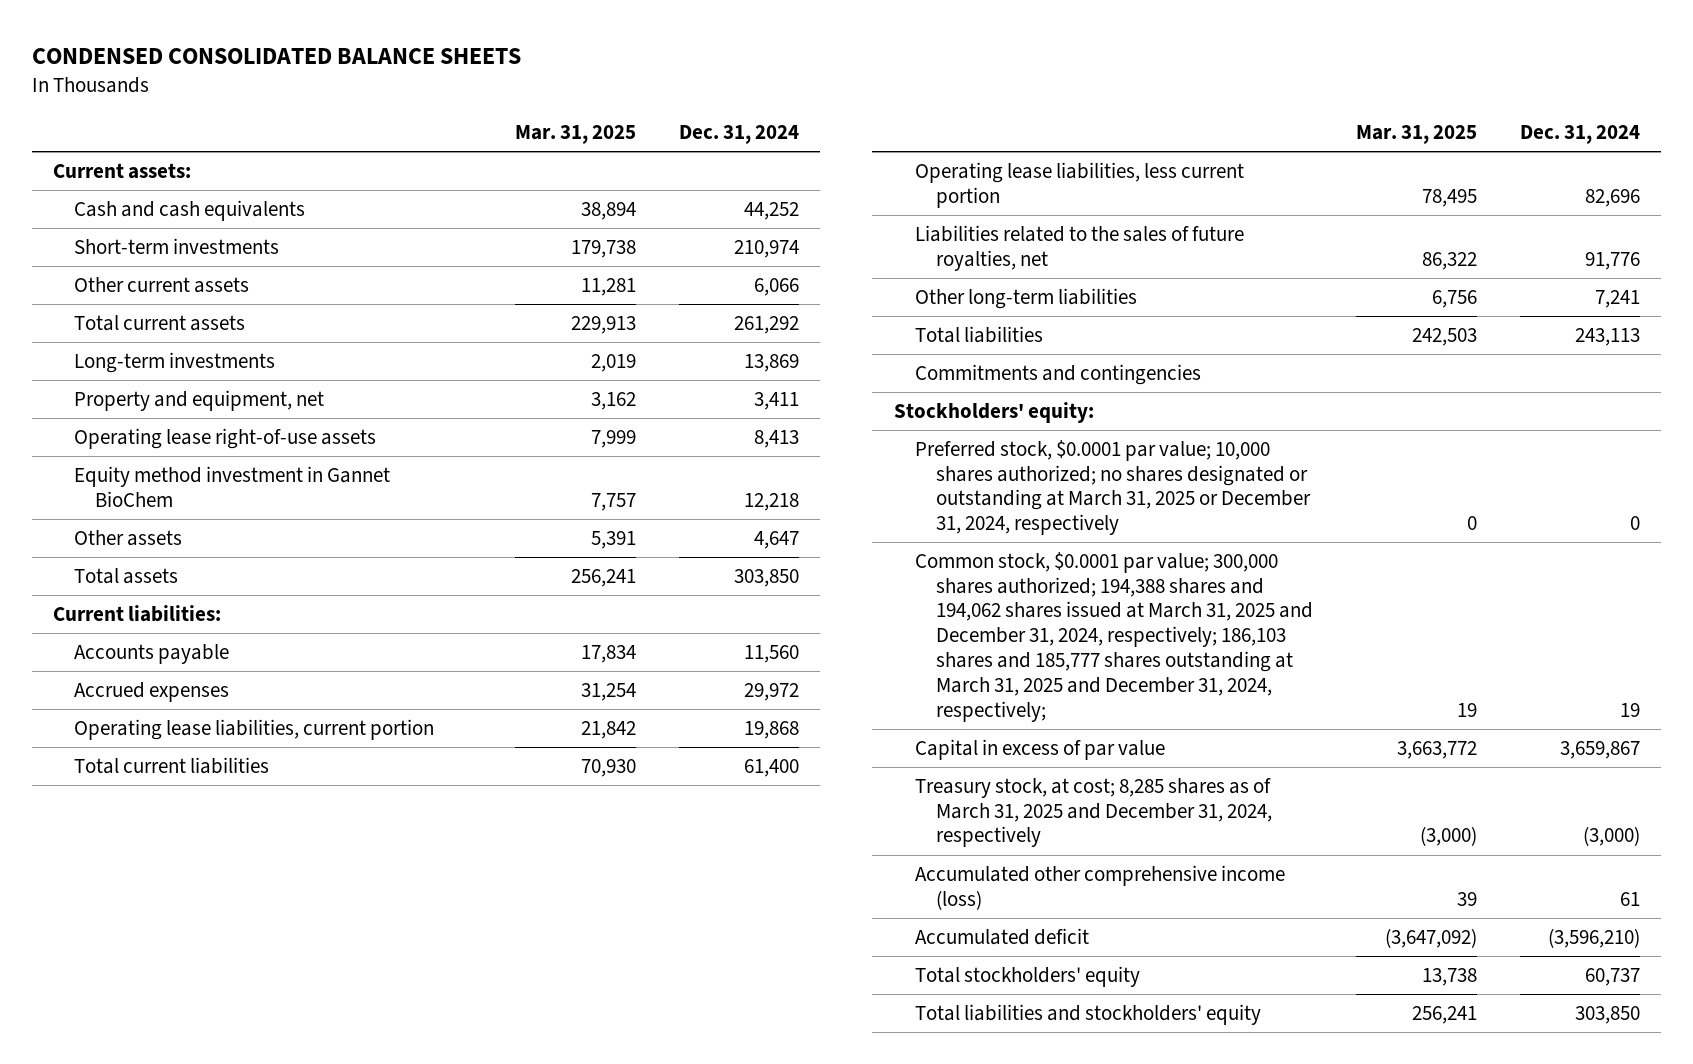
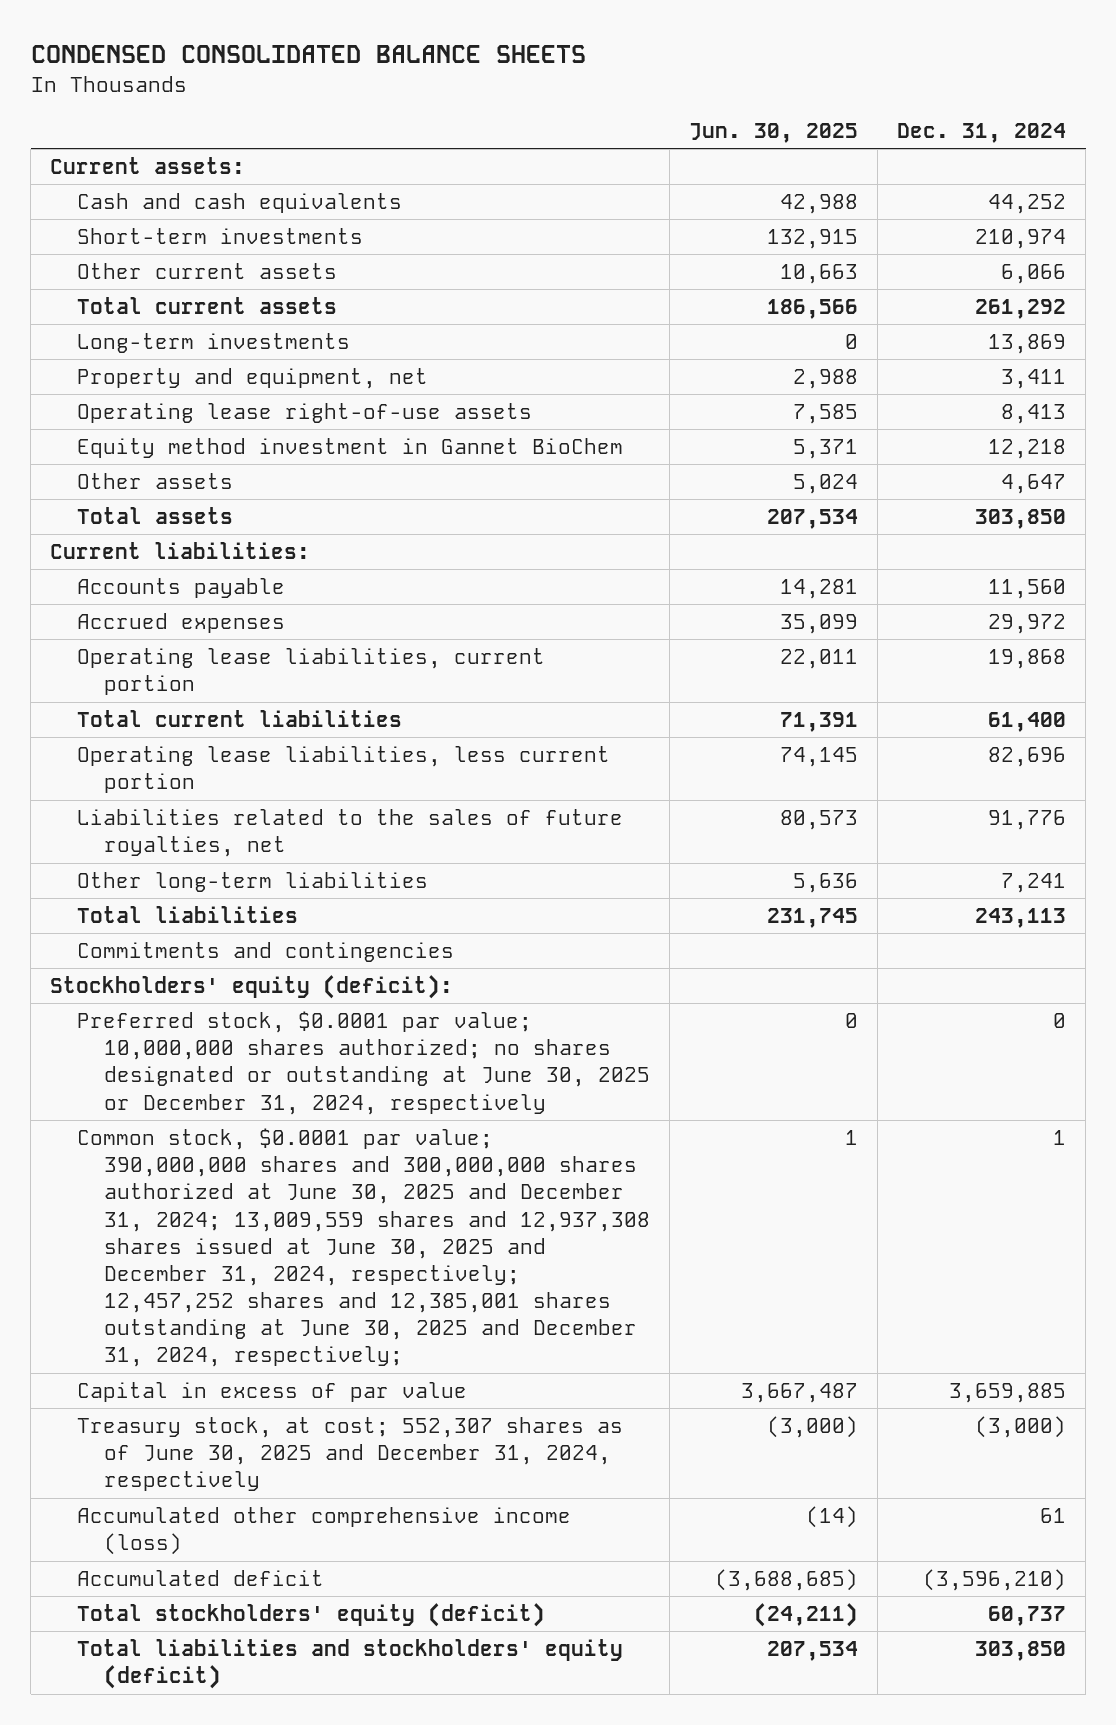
[515,125,637,145] Mar. 31, 2025 -> none
none -> [688,122,858,143] Jun. 30, 2025
[893,401,1094,423] Stockholders' equity: -> [50,975,454,1000] Stockholders' equity (deficit):
[914,439,1311,536] Preferred stock, $0.0001 par value; 10,000 shares authorized; no shares designated or outstanding at March 31, 2025 or December 31, 2024, respectively -> [76,1011,650,1115] Preferred stock, $0.0001 par value; 10,000,000 shares authorized; no shares designated or outstanding at June 30, 2025 or December 31, 2024, respectively
[914,551,1313,722] Common stock, $0.0001 par value; 300,000 shares authorized; 194,388 shares and 194,062 shares issued at March 31, 2025 and December 31, 2024, respectively; 186,103 shares and 185,777 shares outstanding at March 31, 2025 and December 31, 2024, respectively; -> [76,1128,650,1368] Common stock, $0.0001 par value; 390,000,000 shares and 300,000,000 shares authorized at June 30, 2025 and December 31, 2024; 13,009,559 shares and 12,937,308 shares issued at June 30, 2025 and December 31, 2024, respectively; 12,457,252 shares and 12,385,001 shares outstanding at June 30, 2025 and December 31, 2024, respectively;
[1619,702,1640,717] 19 -> [1053,1130,1067,1146] 1
[1559,740,1640,759] 3,659,867 -> [949,1383,1067,1404] 3,659,885
[914,777,1272,848] Treasury stock, at cost; 8,285 shares as of March 31, 2025 and December 31, 2024, respectively -> [76,1417,623,1492] Treasury stock, at cost; 552,307 shares as of June 30, 2025 and December 31, 2024, respectively
[914,965,1140,987] Total stockholders' equity -> [76,1603,545,1628] Total stockholders' equity (deficit)
[914,1003,1261,1025] Total liabilities and stockholders' equity -> [76,1639,623,1690] Total liabilities and stockholders' equity (deficit)

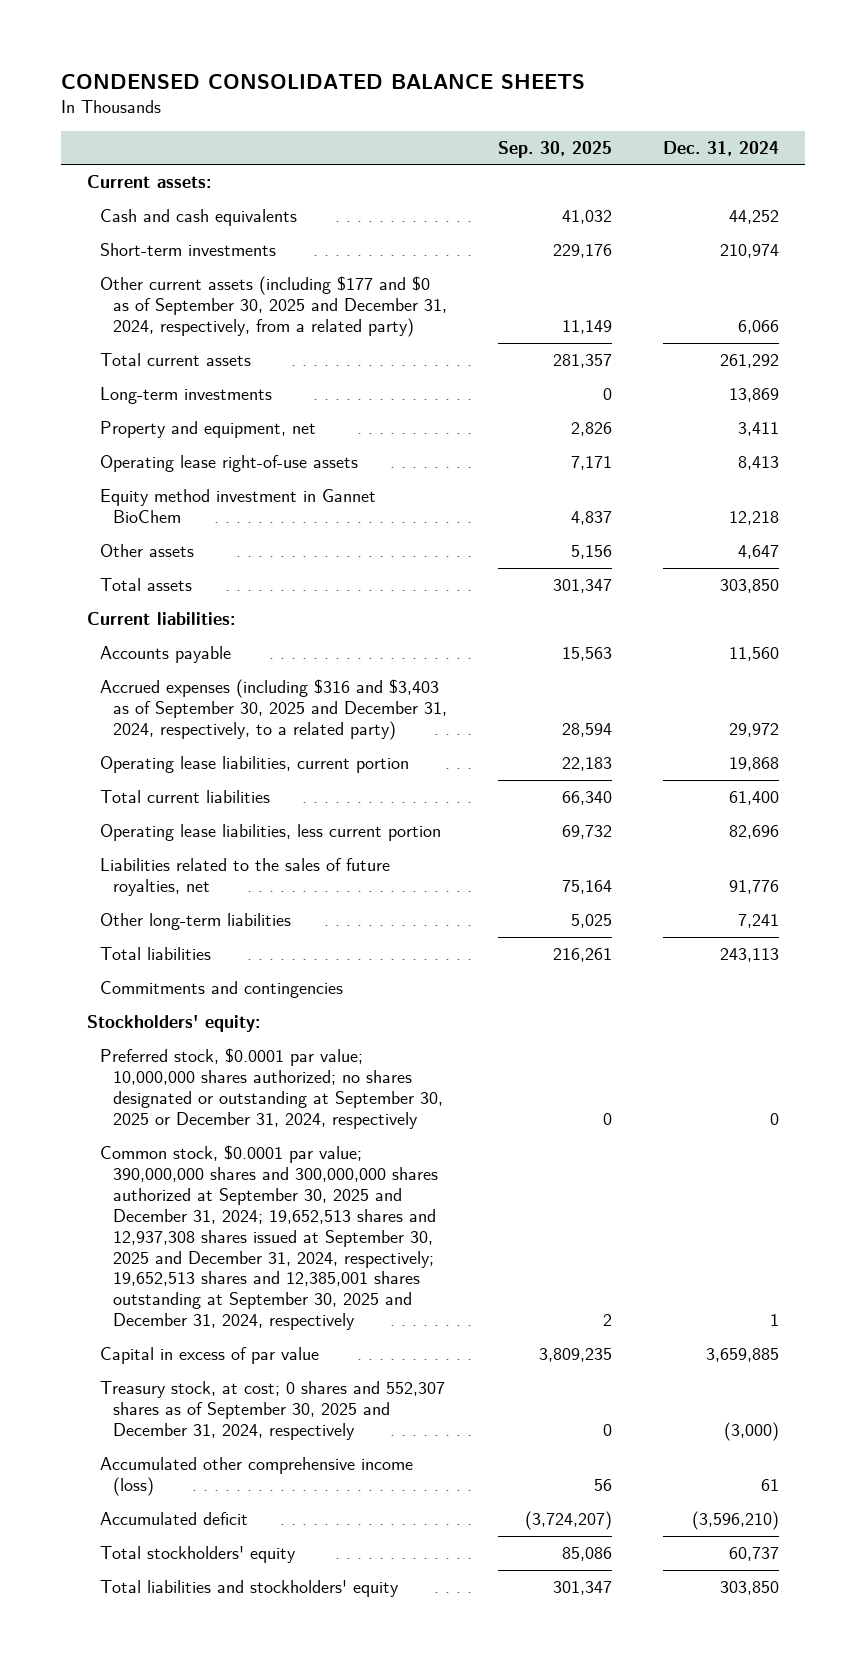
[688,122,858,143] Jun. 30, 2025 -> none
none -> [497,140,612,158] Sep. 30, 2025
[76,263,337,280] Other current assets -> [99,276,447,337] Other current assets (including $177 and $0 as of September 30, 2025 and December 31, 2024, respectively, from a related party)
[76,613,285,634] Accrued expenses -> [99,679,447,740] Accrued expenses (including $316 and $3,403 as of September 30, 2025 and December 31, 2024, respectively, to a related party)
[50,975,454,1000] Stockholders' equity (deficit): -> [86,1015,260,1033] Stockholders' equity:
[76,1011,650,1115] Preferred stock, $0.0001 par value; 10,000,000 shares authorized; no shares designated or outstanding at June 30, 2025 or December 31, 2024, respectively -> [99,1048,443,1129] Preferred stock, $0.0001 par value; 10,000,000 shares authorized; no shares designated or outstanding at September 30, 2025 or December 31, 2024, respectively
[76,1128,650,1368] Common stock, $0.0001 par value; 390,000,000 shares and 300,000,000 shares authorized at June 30, 2025 and December 31, 2024; 13,009,559 shares and 12,937,308 shares issued at June 30, 2025 and December 31, 2024, respectively; 12,457,252 shares and 12,385,001 shares outstanding at June 30, 2025 and December 31, 2024, respectively; -> [99,1145,438,1331] Common stock, $0.0001 par value; 390,000,000 shares and 300,000,000 shares authorized at September 30, 2025 and December 31, 2024; 19,652,513 shares and 12,937,308 shares issued at September 30, 2025 and December 31, 2024, respectively; 19,652,513 shares and 12,385,001 shares outstanding at September 30, 2025 and December 31, 2024, respectively
[76,1417,623,1492] Treasury stock, at cost; 552,307 shares as of June 30, 2025 and December 31, 2024, respectively -> [99,1381,445,1440] Treasury stock, at cost; 0 shares and 552,307 shares as of September 30, 2025 and December 31, 2024, respectively
[76,1603,545,1628] Total stockholders' equity (deficit) -> [99,1546,296,1564] Total stockholders' equity
[76,1639,623,1690] Total liabilities and stockholders' equity (deficit) -> [99,1580,399,1598] Total liabilities and stockholders' equity

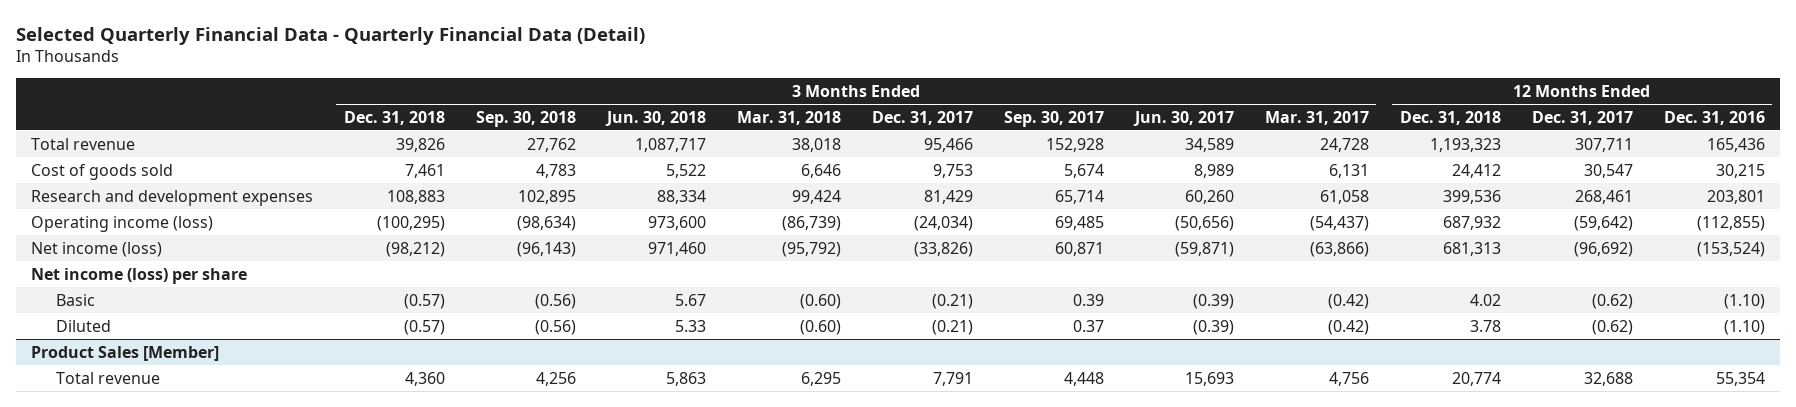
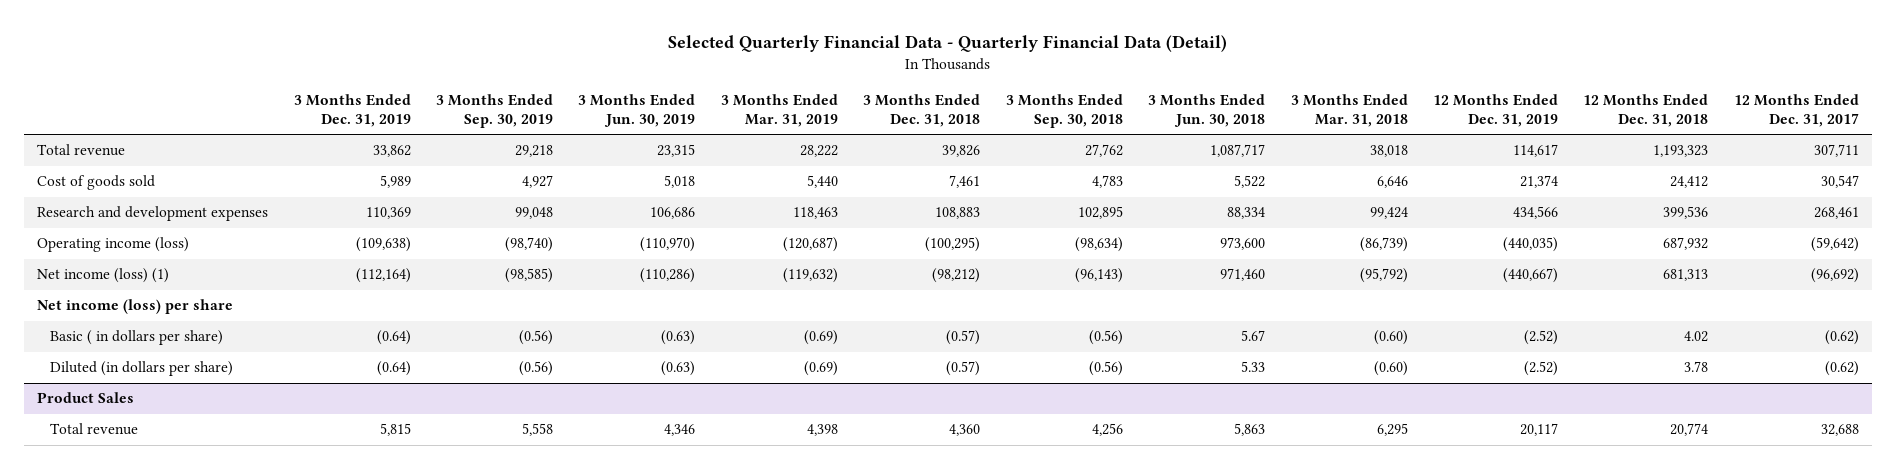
[871,110,973,125] Dec. 31, 2017 -> none
[1003,110,1104,127] Sep. 30, 2017 -> none
[1132,110,1234,126] Jun. 30, 2017 -> none
[1264,110,1369,125] Mar. 31, 2017 -> none
[1663,110,1765,125] Dec. 31, 2016 -> none
none -> [293,94,411,127] 3 Months Ended Dec. 31, 2019
none -> [435,94,553,128] 3 Months Ended Sep. 30, 2019
none -> [578,94,696,127] 3 Months Ended Jun. 30, 2019
none -> [720,94,838,127] 3 Months Ended Mar. 31, 2019
none -> [1432,94,1558,127] 12 Months Ended Dec. 31, 2019
[31,241,163,257] Net income (loss) -> [37,268,170,284] Net income (loss) (1)
[55,293,95,306] Basic -> [49,330,223,346] Basic ( in dollars per share)
[55,319,111,332] Diluted -> [49,361,233,377] Diluted (in dollars per share)
[31,345,220,361] Product Sales [Member] -> [37,392,135,404] Product Sales

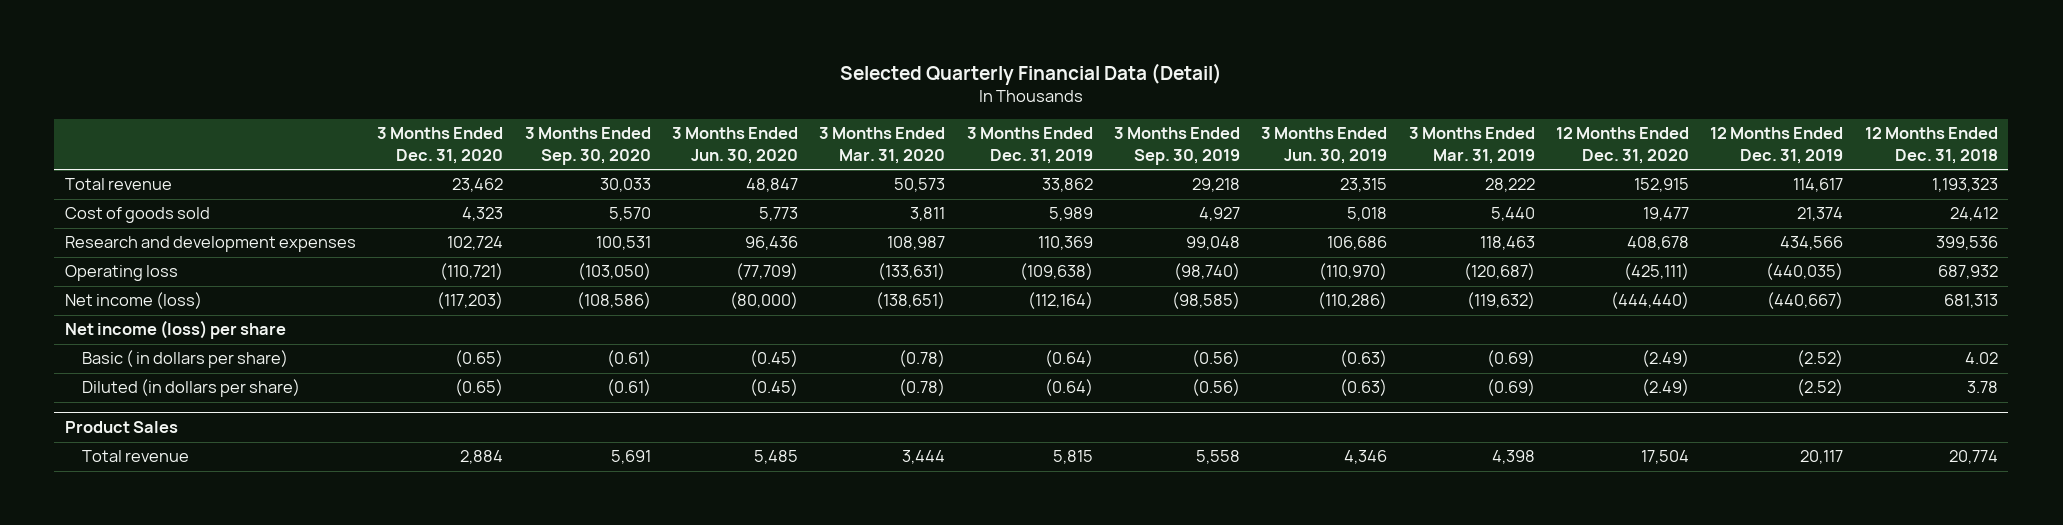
[667,35,1227,53] Selected Quarterly Financial Data - Quarterly Financial Data (Detail) -> [840,62,1223,85] Selected Quarterly Financial Data (Detail)
[863,94,981,127] 3 Months Ended Dec. 31, 2018 -> none
[1005,94,1123,128] 3 Months Ended Sep. 30, 2018 -> none
[1148,94,1266,127] 3 Months Ended Jun. 30, 2018 -> none
[1290,94,1408,127] 3 Months Ended Mar. 31, 2018 -> none
[1733,94,1859,127] 12 Months Ended Dec. 31, 2017 -> none
none -> [377,127,504,164] 3 Months Ended Dec. 31, 2020
none -> [524,127,651,165] 3 Months Ended Sep. 30, 2020
none -> [671,127,798,164] 3 Months Ended Jun. 30, 2020
none -> [819,127,946,164] 3 Months Ended Mar. 31, 2020
none -> [1555,127,1689,164] 12 Months Ended Dec. 31, 2020
[37,237,190,253] Operating income (loss) -> [64,265,178,282] Operating loss
[37,268,170,284] Net income (loss) (1) -> [64,292,202,310] Net income (loss)

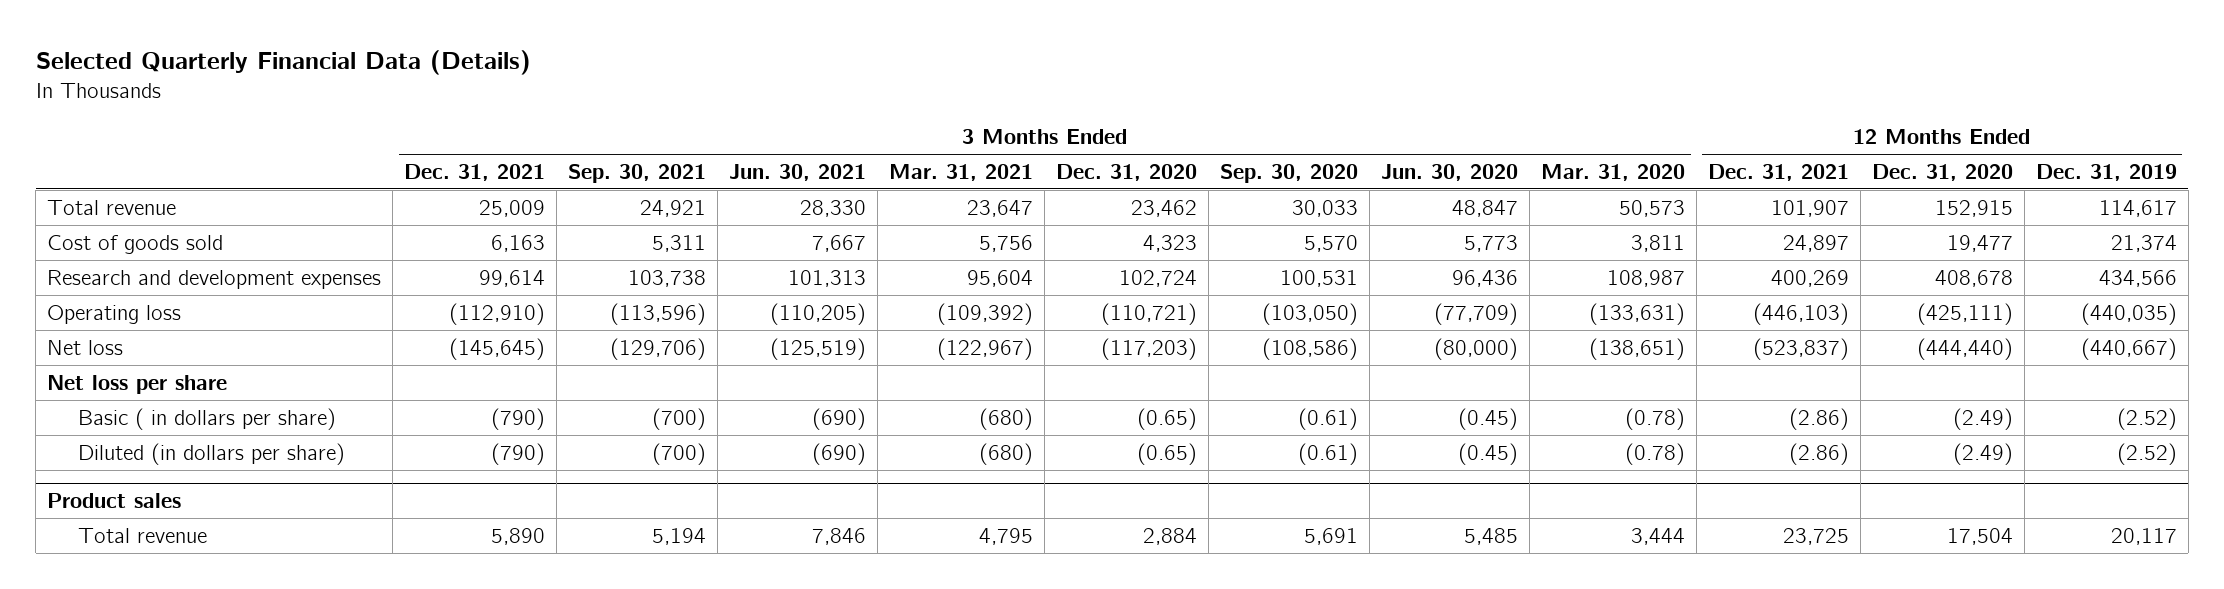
[840,62,1223,85] Selected Quarterly Financial Data (Detail) -> [35,50,531,76] Selected Quarterly Financial Data (Details)
[966,127,1093,164] 3 Months Ended Dec. 31, 2019 -> none
[1113,127,1240,165] 3 Months Ended Sep. 30, 2019 -> none
[1261,127,1388,164] 3 Months Ended Jun. 30, 2019 -> none
[1408,127,1535,164] 3 Months Ended Mar. 31, 2019 -> none
[1864,127,1998,164] 12 Months Ended Dec. 31, 2018 -> none
none -> [404,164,546,182] Dec. 31, 2021
none -> [568,164,707,184] Sep. 30, 2021
none -> [729,164,867,182] Jun. 30, 2021
none -> [889,164,1034,182] Mar. 31, 2021
none -> [1707,164,1849,182] Dec. 31, 2021
[64,292,202,310] Net income (loss) -> [47,339,124,355] Net loss
[64,320,286,340] Net income (loss) per share -> [47,374,228,394] Net loss per share
[64,421,178,434] Product Sales -> [47,493,182,509] Product sales

